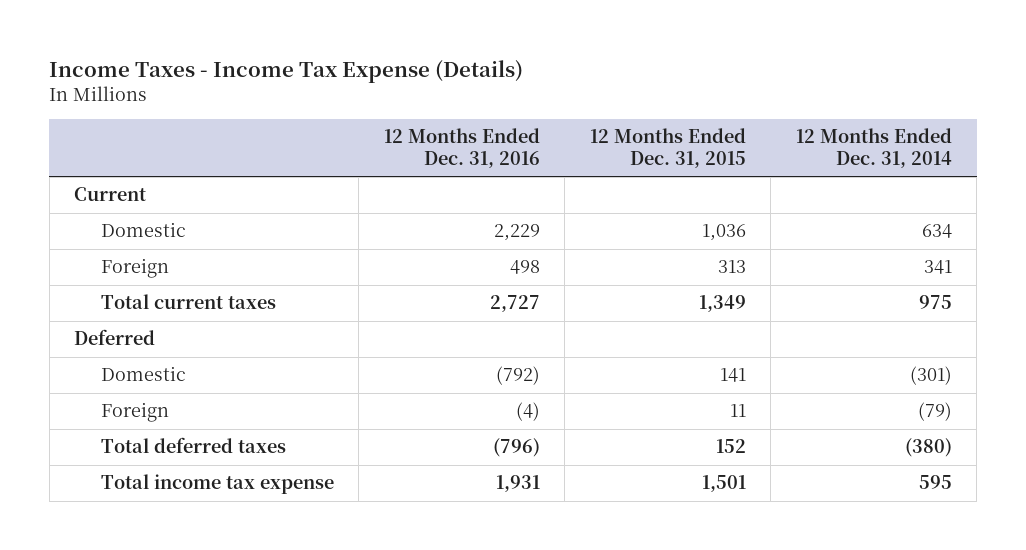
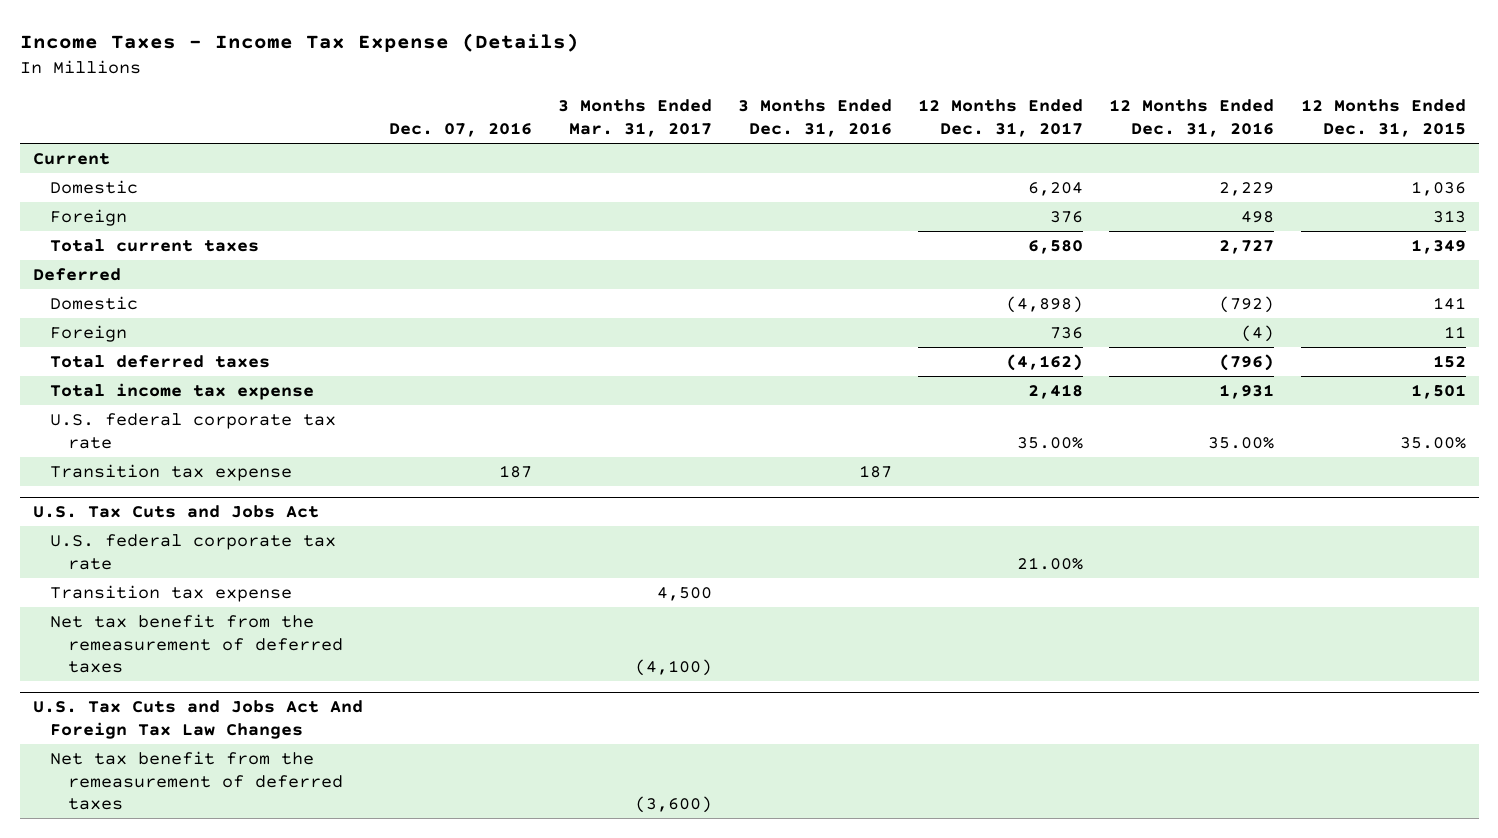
[795,128,952,169] 12 Months Ended Dec. 31, 2014 -> none
none -> [388,122,532,138] Dec. 07, 2016
none -> [558,99,713,138] 3 Months Ended Mar. 31, 2017
none -> [738,99,893,138] 3 Months Ended Dec. 31, 2016
none -> [918,99,1084,138] 12 Months Ended Dec. 31, 2017
none -> [50,412,337,449] U.S. federal corporate tax rate
none -> [50,463,293,481] Transition tax expense
none -> [32,505,319,519] U.S. Tax Cuts and Jobs Act
none -> [50,533,337,570] U.S. federal corporate tax rate
none -> [50,584,293,602] Transition tax expense
none -> [50,613,343,674] Net tax benefit from the remeasurement of deferred taxes
none -> [32,700,363,739] U.S. Tax Cuts and Jobs Act And Foreign Tax Law Changes
none -> [50,750,343,811] Net tax benefit from the remeasurement of deferred taxes

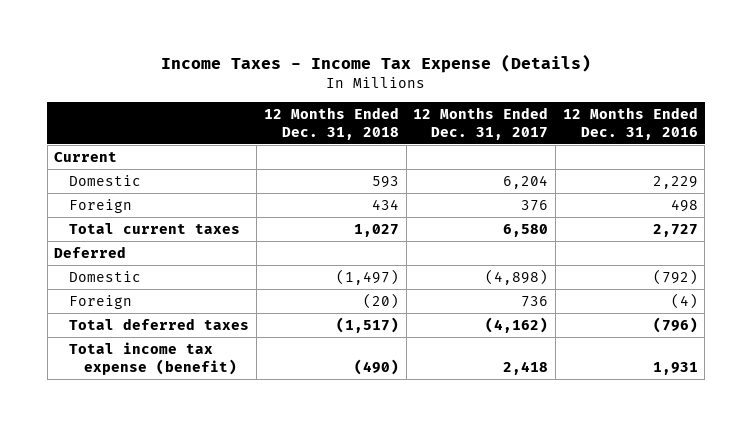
[388,122,532,138] Dec. 07, 2016 -> none
[558,99,713,138] 3 Months Ended Mar. 31, 2017 -> none
[738,99,893,138] 3 Months Ended Dec. 31, 2016 -> none
[1300,99,1466,138] 12 Months Ended Dec. 31, 2015 -> none
none -> [263,107,399,140] 12 Months Ended Dec. 31, 2018
[50,412,337,449] U.S. federal corporate tax rate -> none
[50,463,293,481] Transition tax expense -> none
[32,505,319,519] U.S. Tax Cuts and Jobs Act -> none
[50,533,337,570] U.S. federal corporate tax rate -> none
[50,584,293,602] Transition tax expense -> none
[50,613,343,674] Net tax benefit from the remeasurement of deferred taxes -> none
[32,700,363,739] U.S. Tax Cuts and Jobs Act And Foreign Tax Law Changes -> none
[50,750,343,811] Net tax benefit from the remeasurement of deferred taxes -> none
[50,382,315,400] Total income tax expense -> [69,341,238,375] Total income tax expense (benefit)

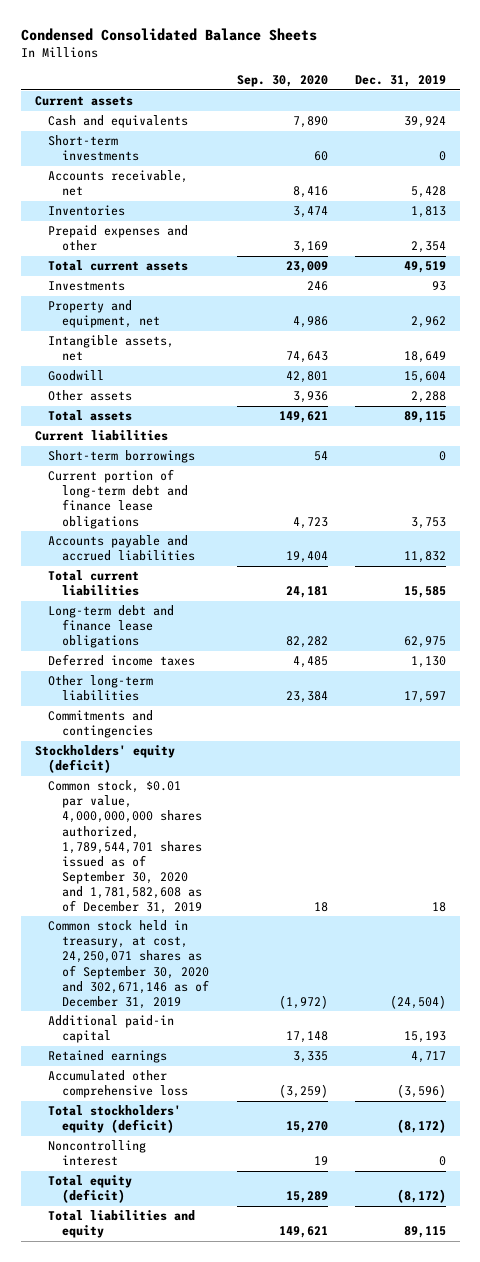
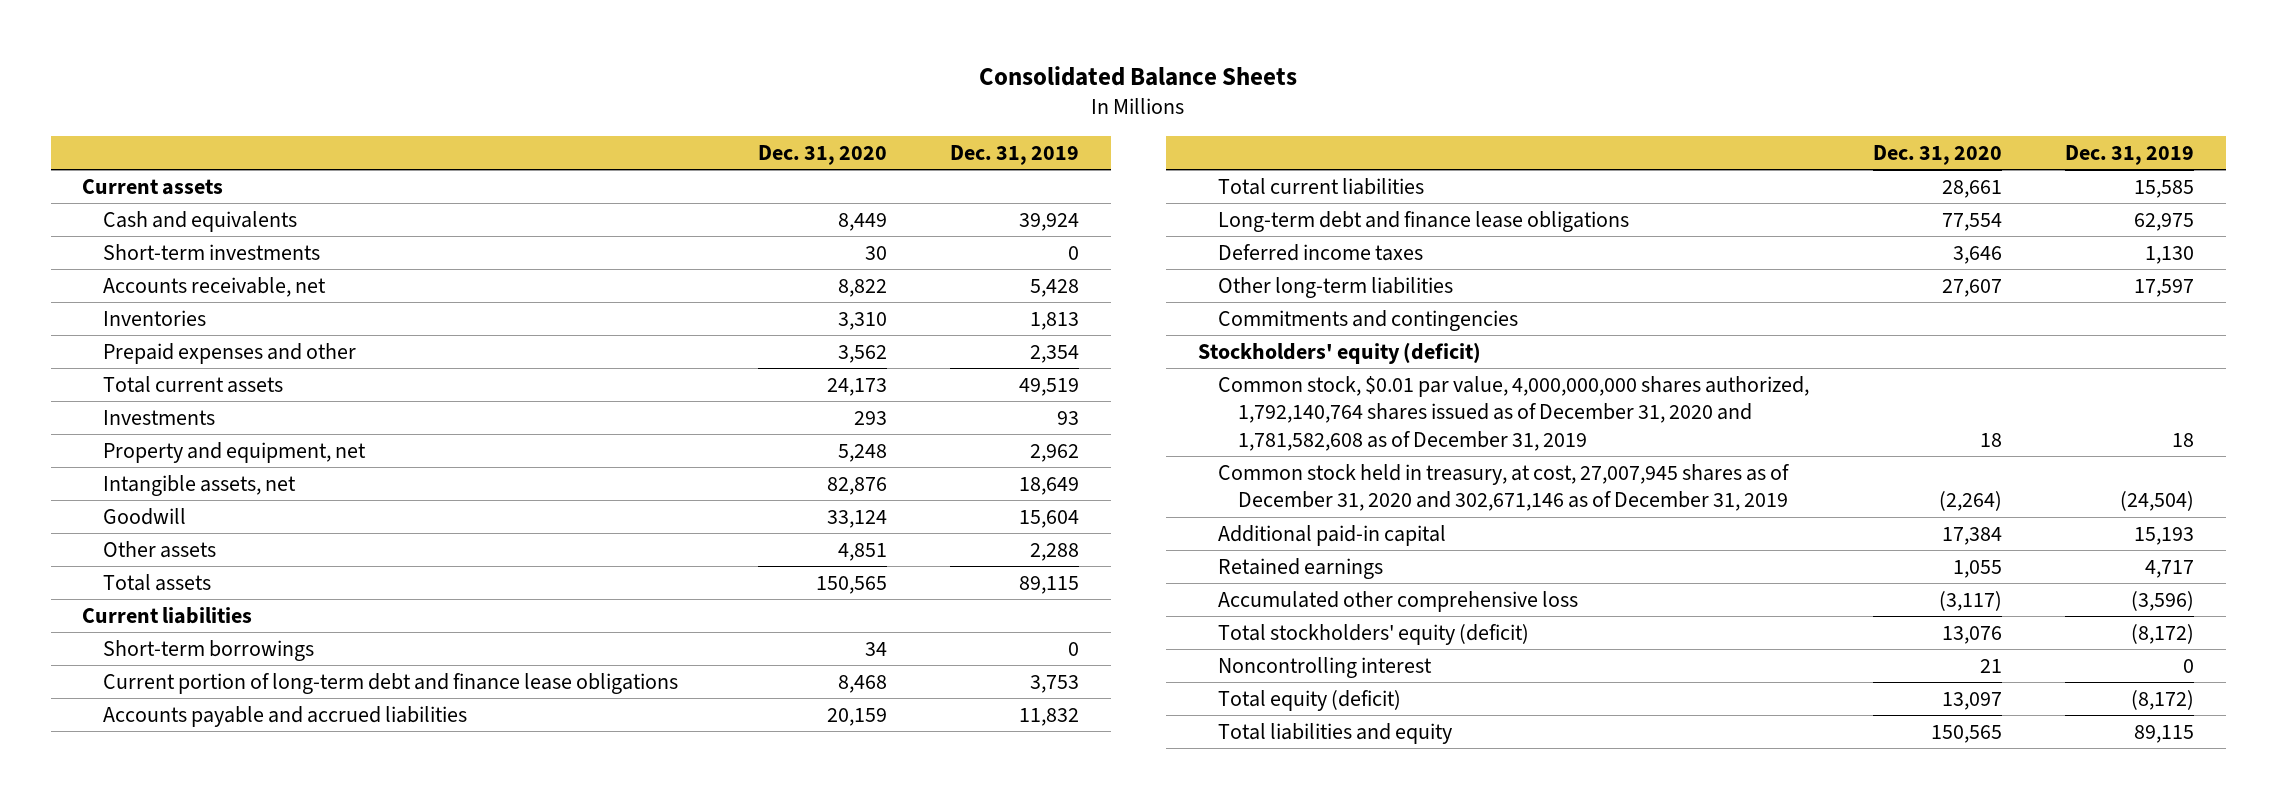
[20,28,317,42] Condensed Consolidated Balance Sheets -> [979,65,1298,86] Consolidated Balance Sheets
[236,75,328,88] Sep. 30, 2020 -> none
none -> [757,144,887,165] Dec. 31, 2020
[48,780,203,914] Common stock, $0.01 par value, 4,000,000,000 shares authorized, 1,789,544,701 shares issued as of September 30, 2020 and 1,781,582,608 as of December 31, 2019 -> [1218,375,1810,451] Common stock, $0.01 par value, 4,000,000,000 shares authorized, 1,792,140,764 shares issued as of December 31, 2020 and 1,781,582,608 as of December 31, 2019
[48,920,210,1009] Common stock held in treasury, at cost, 24,250,071 shares as of September 30, 2020 and 302,671,146 as of December 31, 2019 -> [1218,463,1791,512] Common stock held in treasury, at cost, 27,007,945 shares as of December 31, 2020 and 302,671,146 as of December 31, 2019

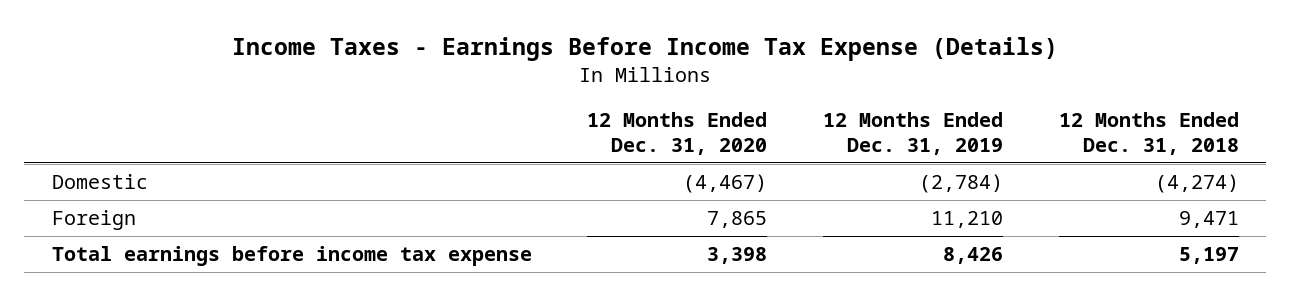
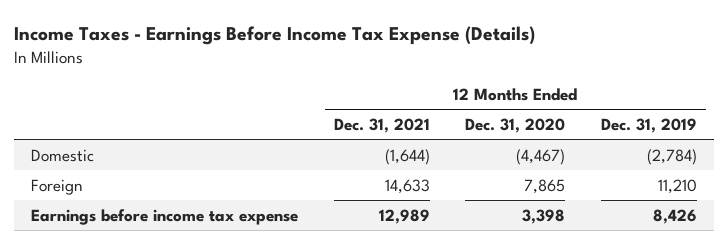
[1058,112,1239,155] 12 Months Ended Dec. 31, 2018 -> none
none -> [333,117,430,133] Dec. 31, 2021
[51,246,532,267] Total earnings before income tax expense -> [31,208,299,225] Earnings before income tax expense

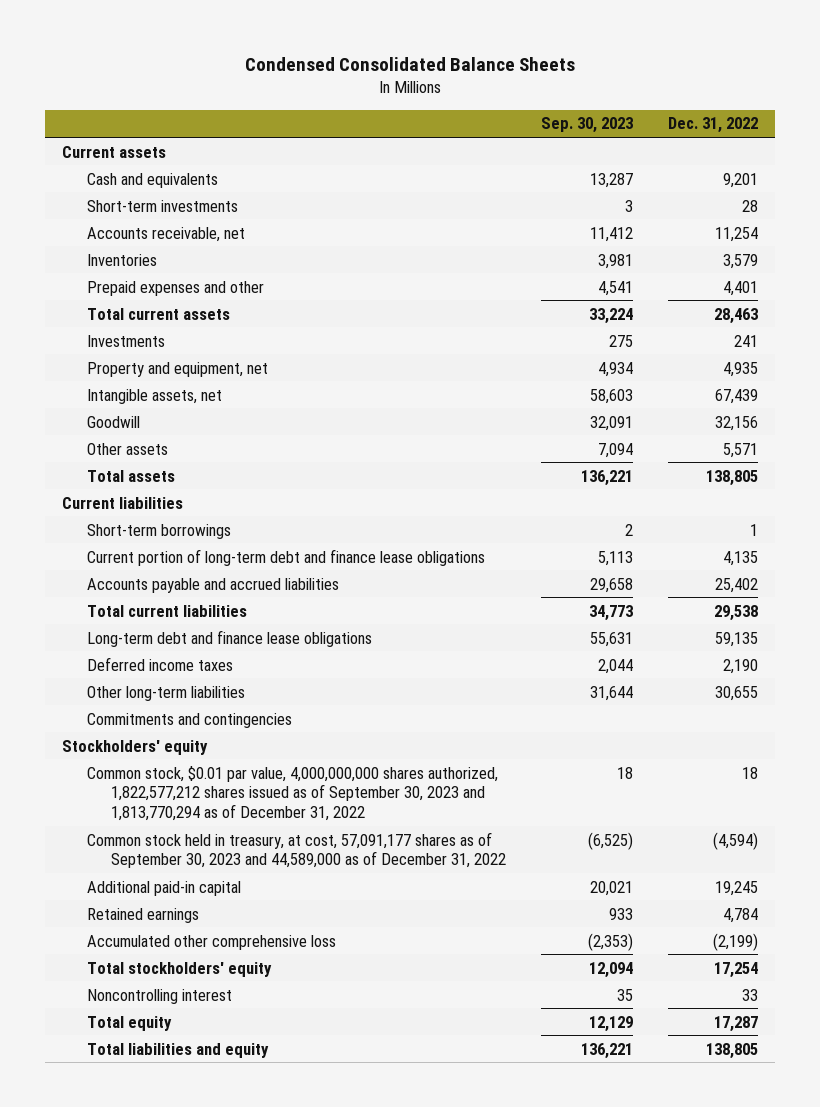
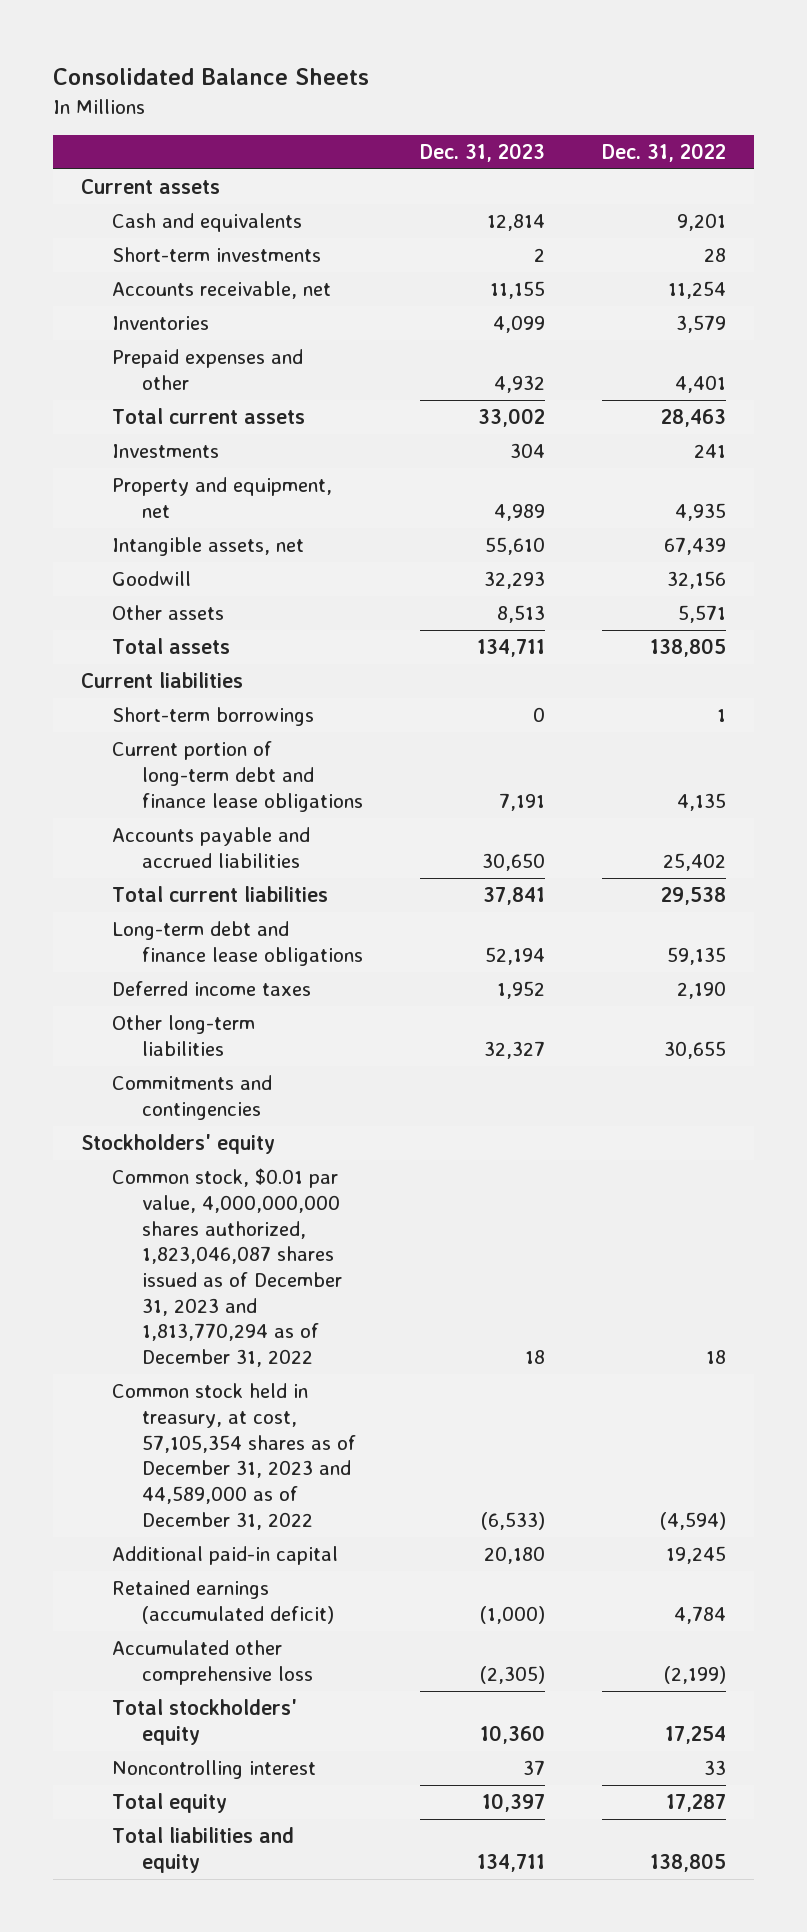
[245,56,576,71] Condensed Consolidated Balance Sheets -> [52,68,369,86] Consolidated Balance Sheets
[541,117,634,134] Sep. 30, 2023 -> none
none -> [420,142,546,162] Dec. 31, 2023
[86,765,498,821] Common stock, $0.01 par value, 4,000,000,000 shares authorized, 1,822,577,212 shares issued as of September 30, 2023 and 1,813,770,294 as of December 31, 2022 -> [111,1168,343,1367] Common stock, $0.01 par value, 4,000,000,000 shares authorized, 1,823,046,087 shares issued as of December 31, 2023 and 1,813,770,294 as of December 31, 2022
[86,831,507,869] Common stock held in treasury, at cost, 57,091,177 shares as of September 30, 2023 and 44,589,000 as of December 31, 2022 -> [111,1383,357,1530] Common stock held in treasury, at cost, 57,105,354 shares as of December 31, 2023 and 44,589,000 as of December 31, 2022
[86,907,199,923] Retained earnings -> [111,1580,335,1624] Retained earnings (accumulated deficit)

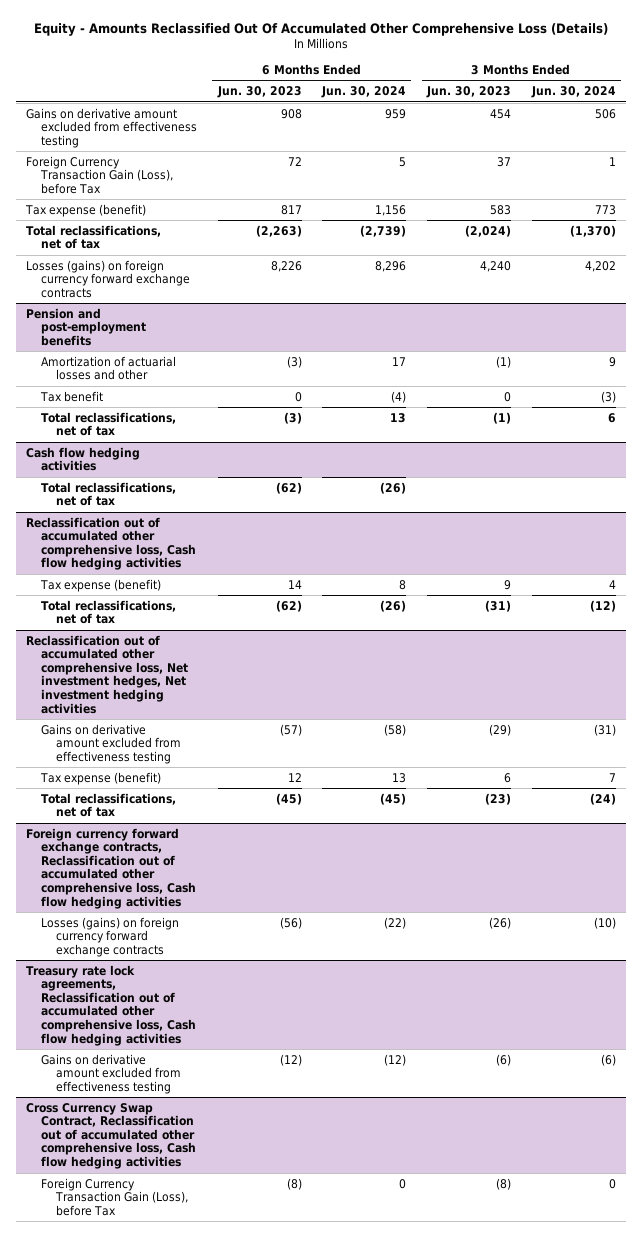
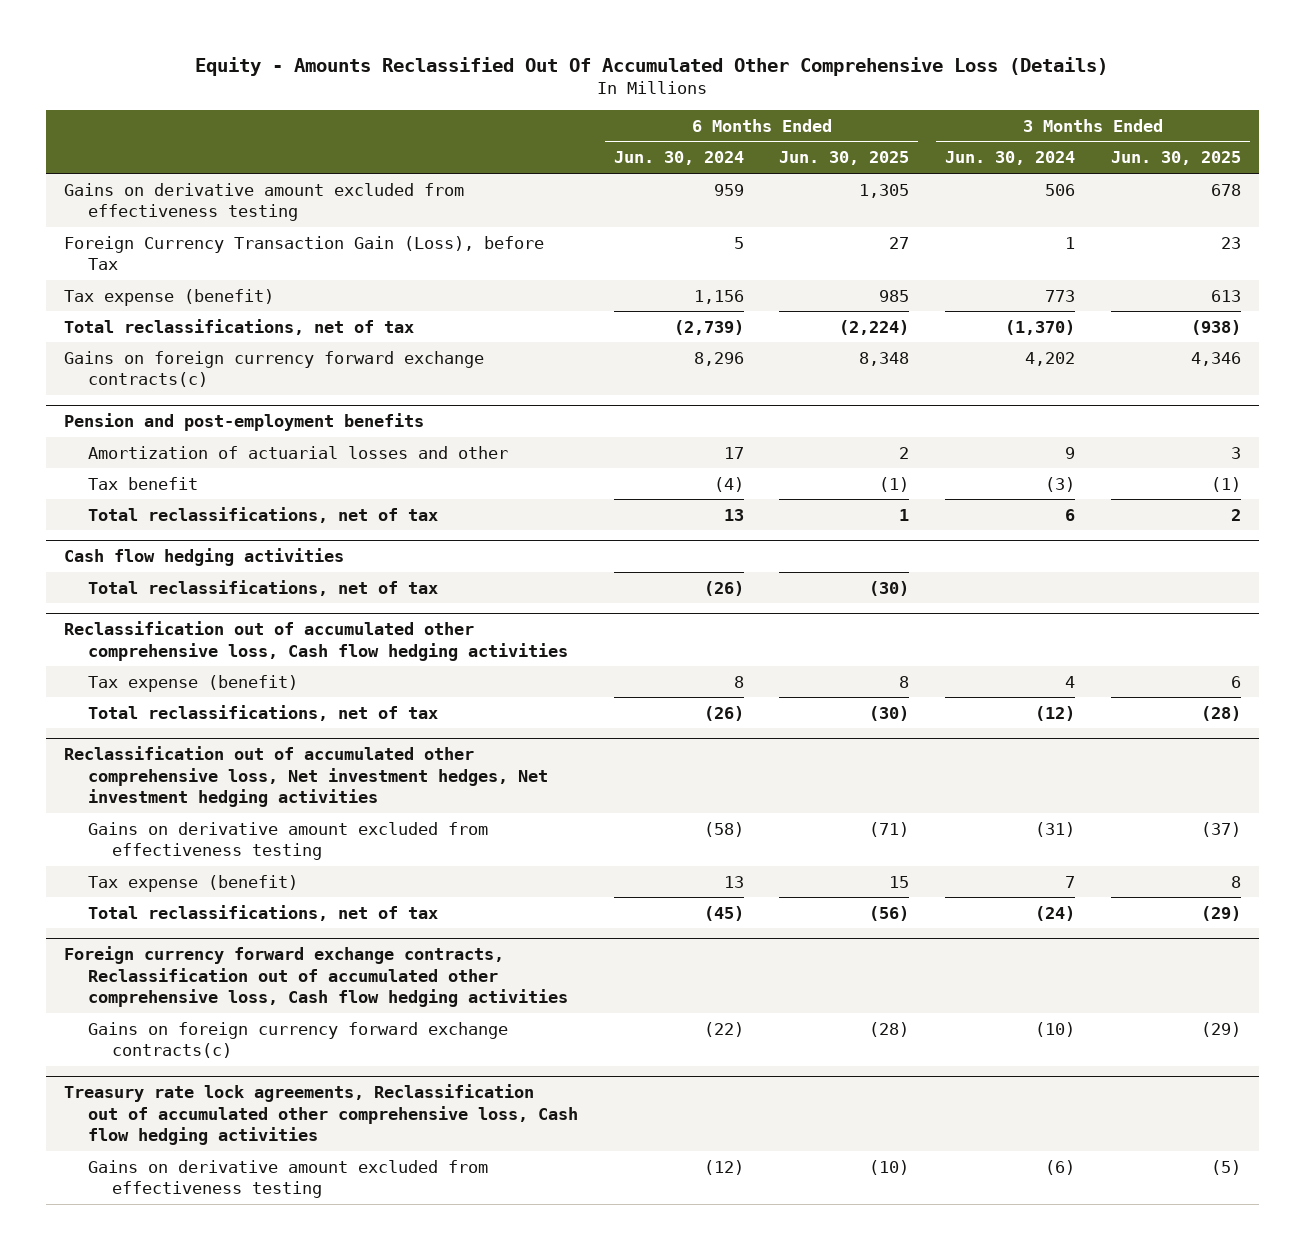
[216,86,302,99] Jun. 30, 2023 -> none
[425,86,511,99] Jun. 30, 2023 -> none
none -> [779,151,910,166] Jun. 30, 2025
none -> [1111,151,1242,166] Jun. 30, 2025
[25,259,190,298] Losses (gains) on foreign currency forward exchange contracts -> [63,350,484,388] Gains on foreign currency forward exchange contracts(c)
[40,916,179,957] Losses (gains) on foreign currency forward exchange contracts -> [87,1021,508,1059] Gains on foreign currency forward exchange contracts(c)
[25,1102,196,1170] Cross Currency Swap Contract, Reclassification out of accumulated other comprehensive loss, Cash flow hedging activities -> none
[40,1177,188,1216] Foreign Currency Transaction Gain (Loss), before Tax -> none

